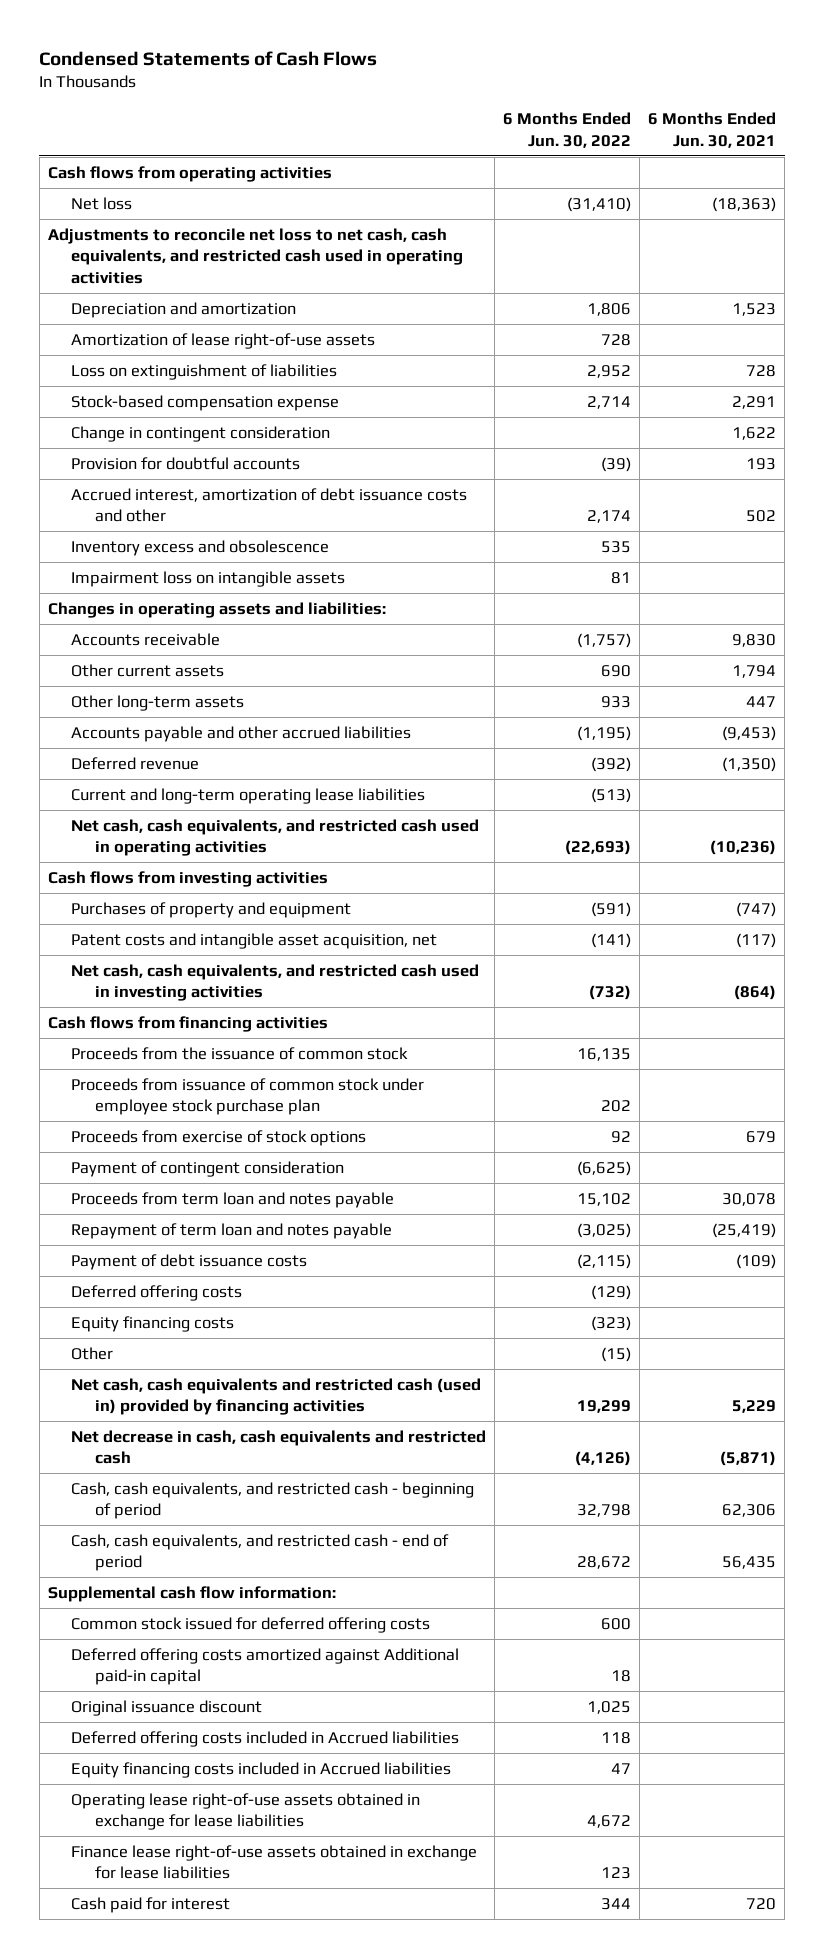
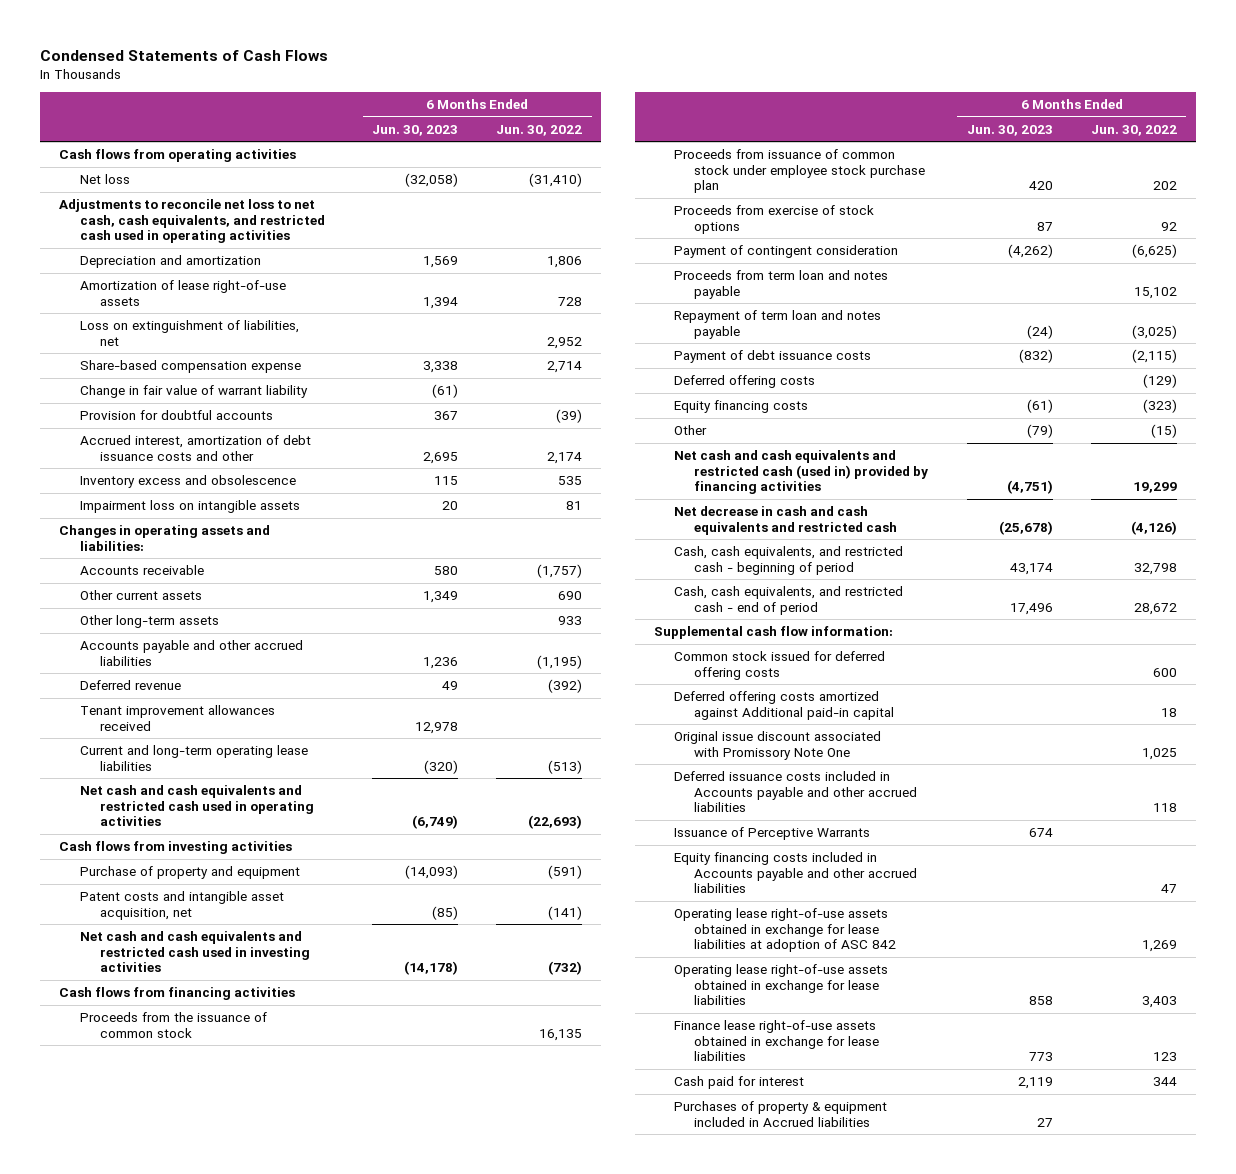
[648,112,777,148] 6 Months Ended Jun. 30, 2021 -> none
none -> [372,124,459,136] Jun. 30, 2023
[71,425,331,442] Change in contingent consideration -> none
[71,363,338,380] Loss on extinguishment of liabilities -> [79,319,299,346] Loss on extinguishment of liabilities, net
[71,394,340,411] Stock-based compensation expense -> [79,359,301,373] Share-based compensation expense
none -> [79,384,308,398] Change in fair value of warrant liability
none -> [79,704,275,731] Tenant improvement allowances received
[71,818,480,857] Net cash, cash equivalents, and restricted cash used in operating activities -> [79,784,314,827] Net cash and cash equivalents and restricted cash used in operating activities
[71,901,352,918] Purchases of property and equipment -> [79,865,300,879] Purchase of property and equipment
[71,963,480,1002] Net cash, cash equivalents, and restricted cash used in investing activities -> [79,930,310,973] Net cash and cash equivalents and restricted cash used in investing activities
[71,1377,482,1416] Net cash, cash equivalents and restricted cash (used in) provided by financing activities -> [673,449,929,495] Net cash and cash equivalents and restricted cash (used in) provided by financing activities
[71,1429,487,1465] Net decrease in cash, cash equivalents and restricted cash -> [673,505,898,535] Net decrease in cash and cash equivalents and restricted cash
[71,1699,263,1716] Original issuance discount -> [673,730,881,760] Original issue discount associated with Promissory Note One
[71,1730,460,1747] Deferred offering costs included in Accrued liabilities -> [673,770,918,813] Deferred issuance costs included in Accounts payable and other accrued liabilities
none -> [673,826,870,840] Issuance of Perceptive Warrants
[71,1761,452,1778] Equity financing costs included in Accrued liabilities -> [673,851,918,894] Equity financing costs included in Accounts payable and other accrued liabilities
none -> [673,907,897,953] Operating lease right-of-use assets obtained in exchange for lease liabilities at adoption of ASC 842
[587,1815,632,1829] 4,672 -> [1141,996,1177,1009] 3,403
none -> [673,1100,887,1127] Purchases of property & equipment included in Accrued liabilities

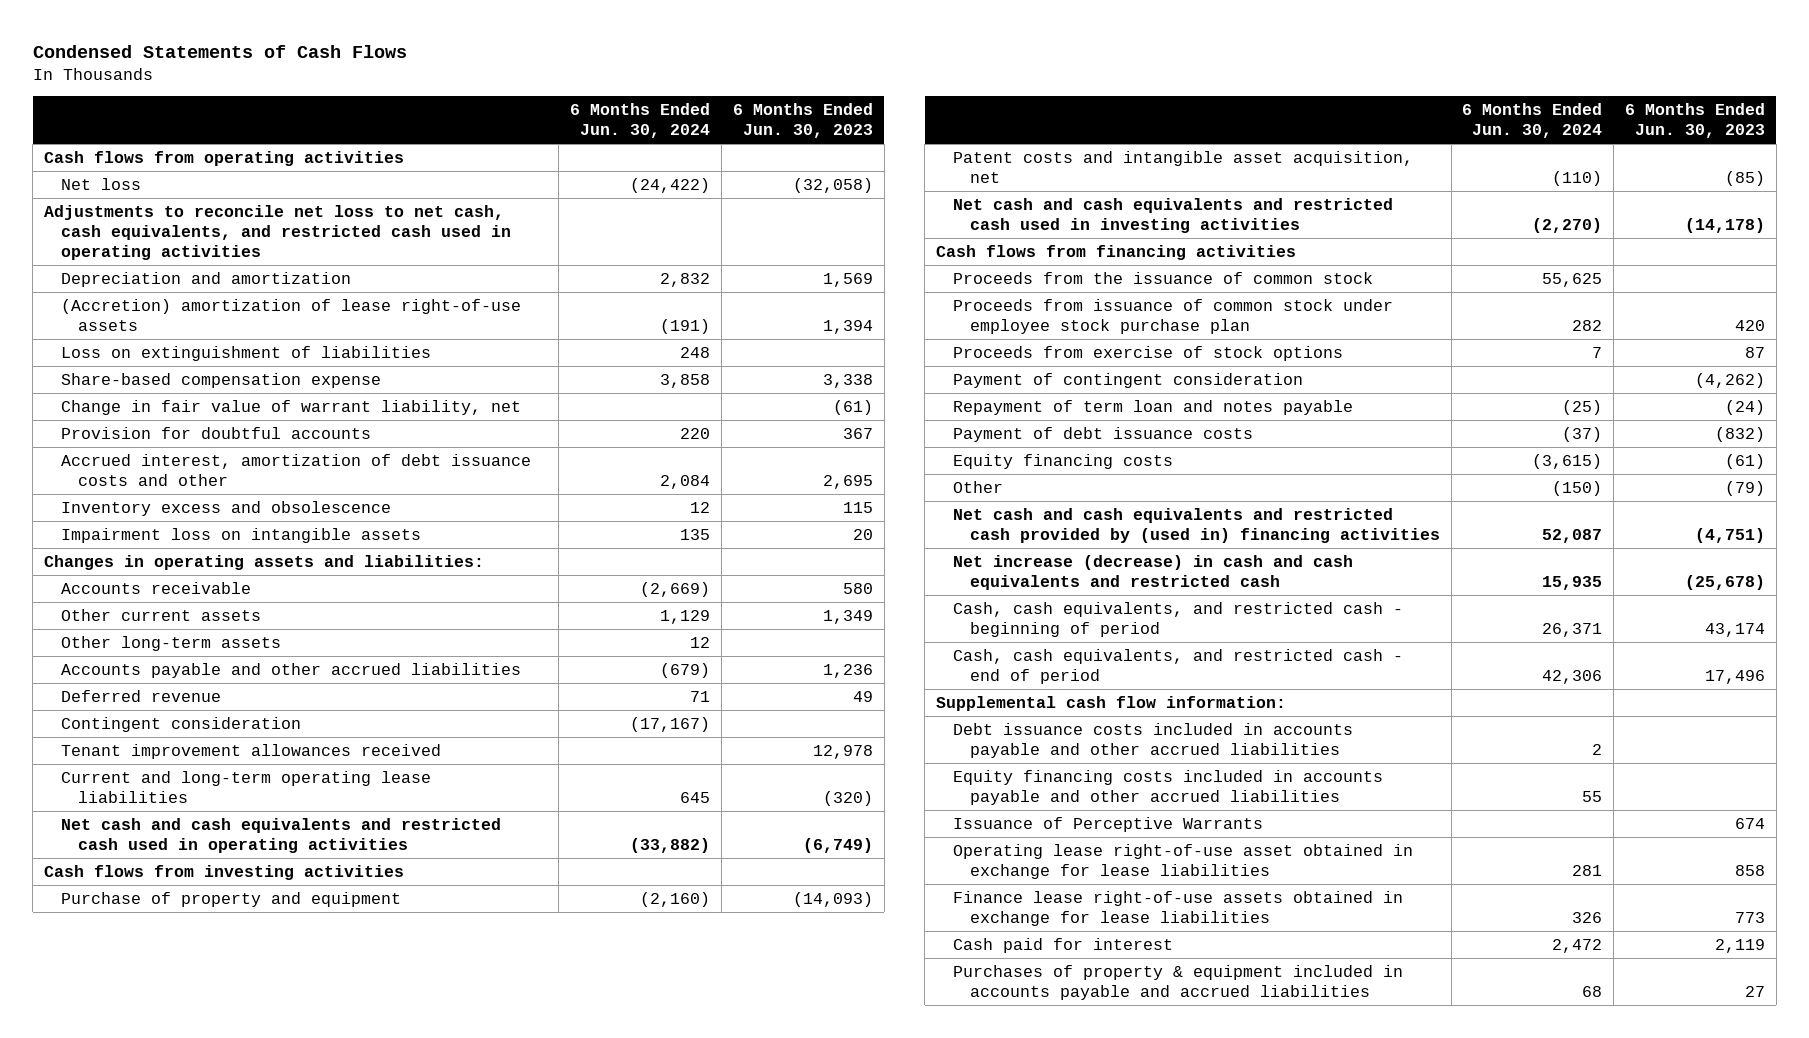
[496,124,583,136] Jun. 30, 2022 -> none
none -> [570,103,711,139] 6 Months Ended Jun. 30, 2024
[79,279,286,306] Amortization of lease right-of-use assets -> [60,299,521,332] (Accretion) amortization of lease right-of-use assets
[79,319,299,346] Loss on extinguishment of liabilities, net -> [60,346,431,362] Loss on extinguishment of liabilities
[79,384,308,398] Change in fair value of warrant liability -> [60,400,521,416] Change in fair value of warrant liability, net
none -> [60,717,301,733] Contingent consideration
[673,269,888,299] Proceeds from term loan and notes payable -> none
[673,374,815,388] Deferred offering costs -> none
[673,449,929,495] Net cash and cash equivalents and restricted cash (used in) provided by financing activities -> [952,508,1440,544] Net cash and cash equivalents and restricted cash provided by (used in) financing activities
[673,505,898,535] Net decrease in cash and cash equivalents and restricted cash -> [952,555,1353,591] Net increase (decrease) in cash and cash equivalents and restricted cash
[673,650,885,680] Common stock issued for deferred offering costs -> none
[673,690,895,720] Deferred offering costs amortized against Additional paid-in capital -> none
[673,730,881,760] Original issue discount associated with Promissory Note One -> none
[673,770,918,813] Deferred issuance costs included in Accounts payable and other accrued liabilities -> [952,723,1353,759] Debt issuance costs included in accounts payable and other accrued liabilities
none -> [952,770,1383,806] Equity financing costs included in accounts payable and other accrued liabilities
[673,851,918,894] Equity financing costs included in Accounts payable and other accrued liabilities -> none
[673,907,897,953] Operating lease right-of-use assets obtained in exchange for lease liabilities at adoption of ASC 842 -> none
[673,963,888,1006] Operating lease right-of-use assets obtained in exchange for lease liabilities -> [952,844,1413,880] Operating lease right-of-use asset obtained in exchange for lease liabilities
[673,1100,887,1127] Purchases of property & equipment included in Accrued liabilities -> [952,965,1403,1001] Purchases of property & equipment included in accounts payable and accrued liabilities

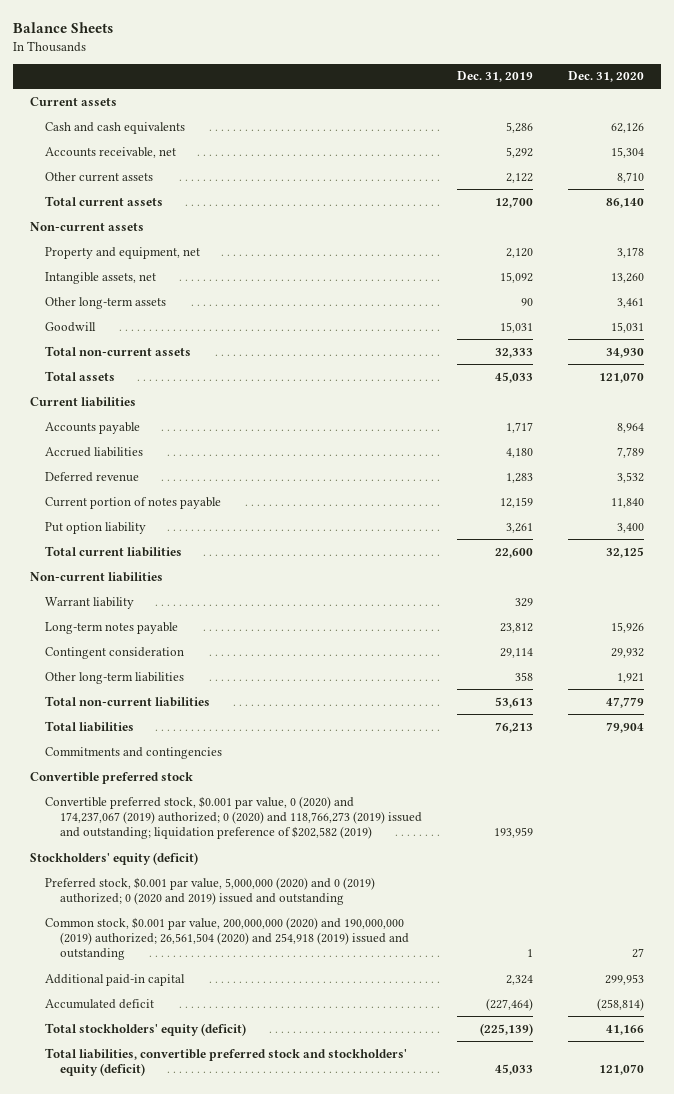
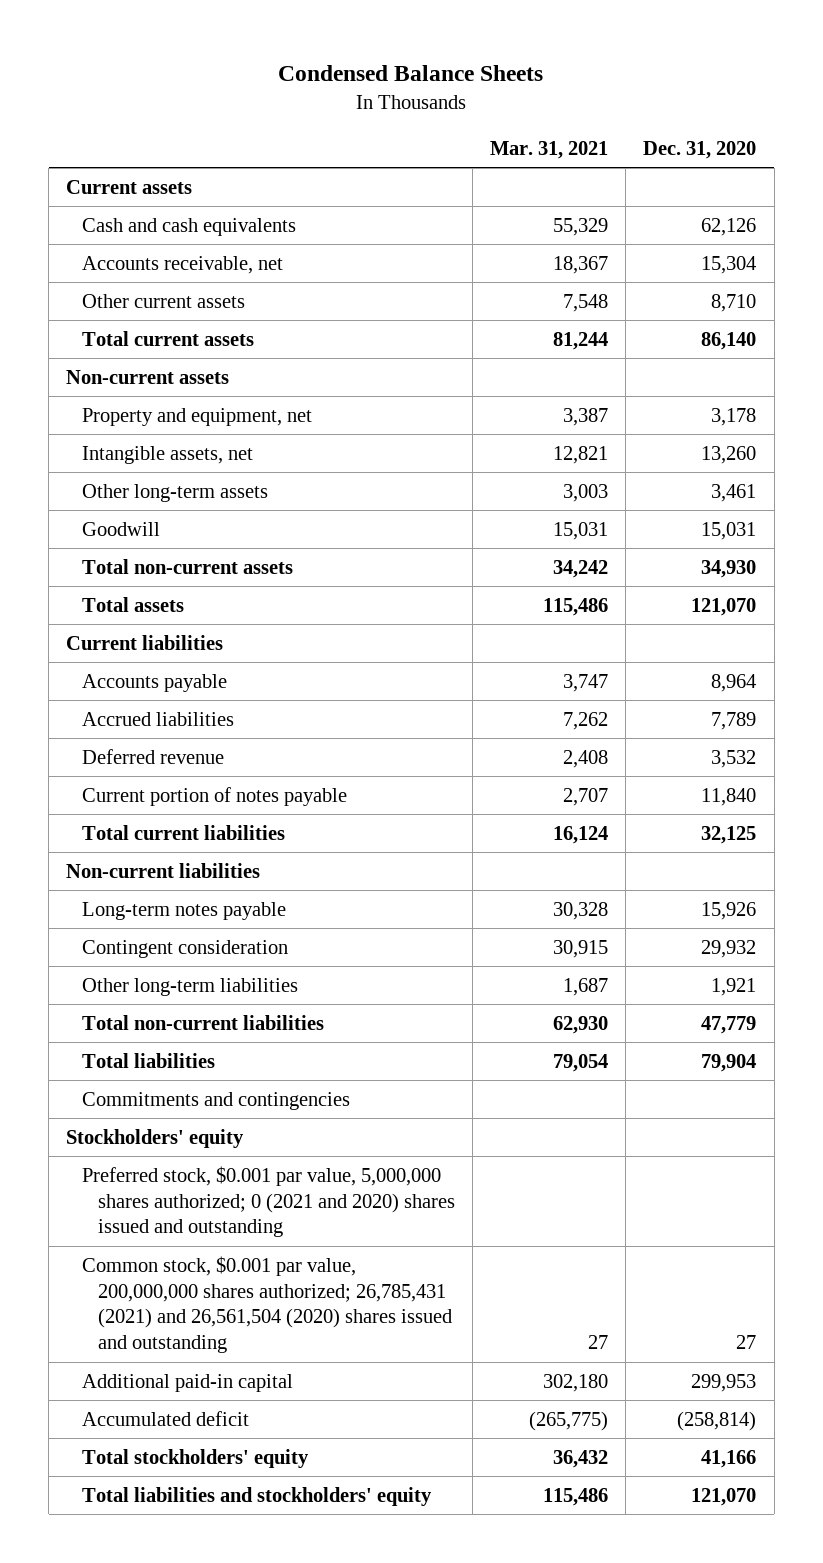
[12,22,113,34] Balance Sheets -> [278,64,544,81] Condensed Balance Sheets
[457,71,534,83] Dec. 31, 2019 -> none
none -> [490,140,609,159] Mar. 31, 2021
[45,521,147,534] Put option liability -> none
[45,596,135,609] Warrant liability -> none
[30,771,194,784] Convertible preferred stock -> none
[45,795,423,840] Convertible preferred stock, $0.001 par value, 0 (2020) and 174,237,067 (2019) authorized; 0 (2020) and 118,766,273 (2019) issued and outstanding; liquidation preference of $202,582 (2019) -> none
[30,851,199,865] Stockholders' equity (deficit) -> [66,1128,245,1148] Stockholders' equity
[45,876,376,906] Preferred stock, $0.001 par value, 5,000,000 (2020) and 0 (2019) authorized; 0 (2020 and 2019) issued and outstanding -> [82,1165,455,1238] Preferred stock, $0.001 par value, 5,000,000 shares authorized; 0 (2021 and 2020) shares issued and outstanding
[45,916,410,961] Common stock, $0.001 par value, 200,000,000 (2020) and 190,000,000 (2019) authorized; 26,561,504 (2020) and 254,918 (2019) issued and outstanding -> [82,1255,452,1354] Common stock, $0.001 par value, 200,000,000 shares authorized; 26,785,431 (2021) and 26,561,504 (2020) shares issued and outstanding
[45,1022,247,1036] Total stockholders' equity (deficit) -> [82,1448,310,1468] Total stockholders' equity
[45,1047,408,1077] Total liabilities, convertible preferred stock and stockholders' equity (deficit) -> [82,1486,433,1506] Total liabilities and stockholders' equity

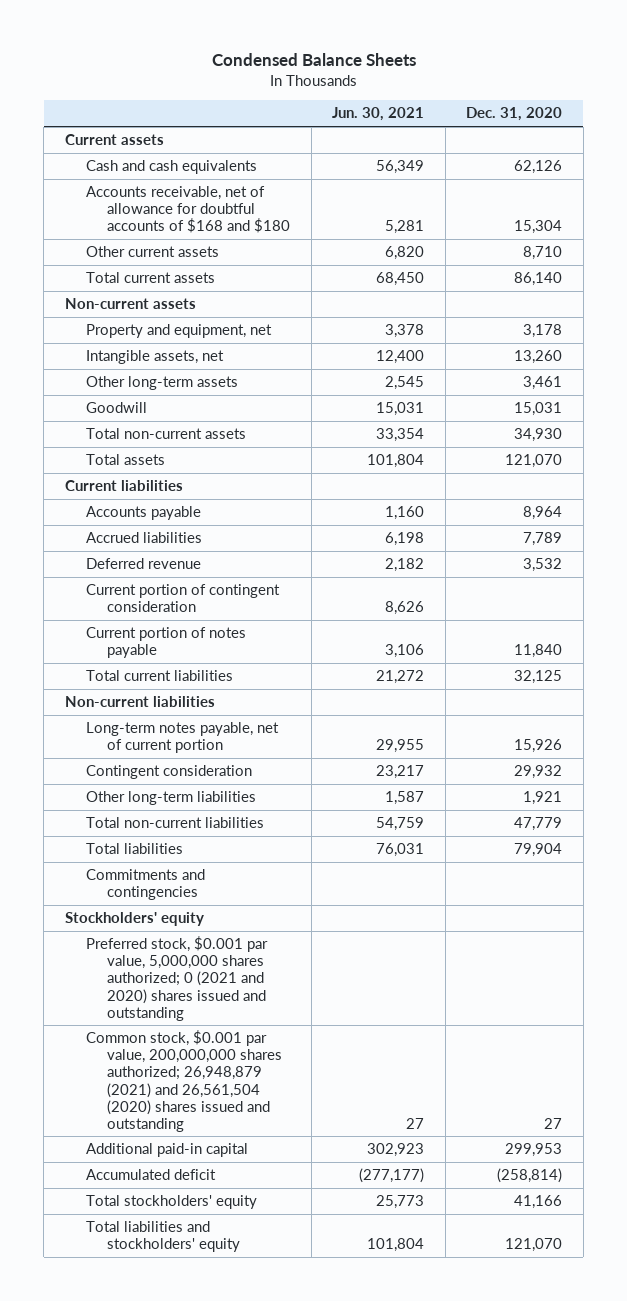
[490,140,609,159] Mar. 31, 2021 -> none
none -> [332,107,425,122] Jun. 30, 2021
[82,255,284,274] Accounts receivable, net -> [85,186,291,234] Accounts receivable, net of allowance for doubtful accounts of $168 and $180
none -> [85,584,280,613] Current portion of contingent consideration
[82,901,287,920] Long-term notes payable -> [85,722,279,754] Long-term notes payable, net of current portion
[82,1255,452,1354] Common stock, $0.001 par value, 200,000,000 shares authorized; 26,785,431 (2021) and 26,561,504 (2020) shares issued and outstanding -> [85,1030,283,1132] Common stock, $0.001 par value, 200,000,000 shares authorized; 26,948,879 (2021) and 26,561,504 (2020) shares issued and outstanding

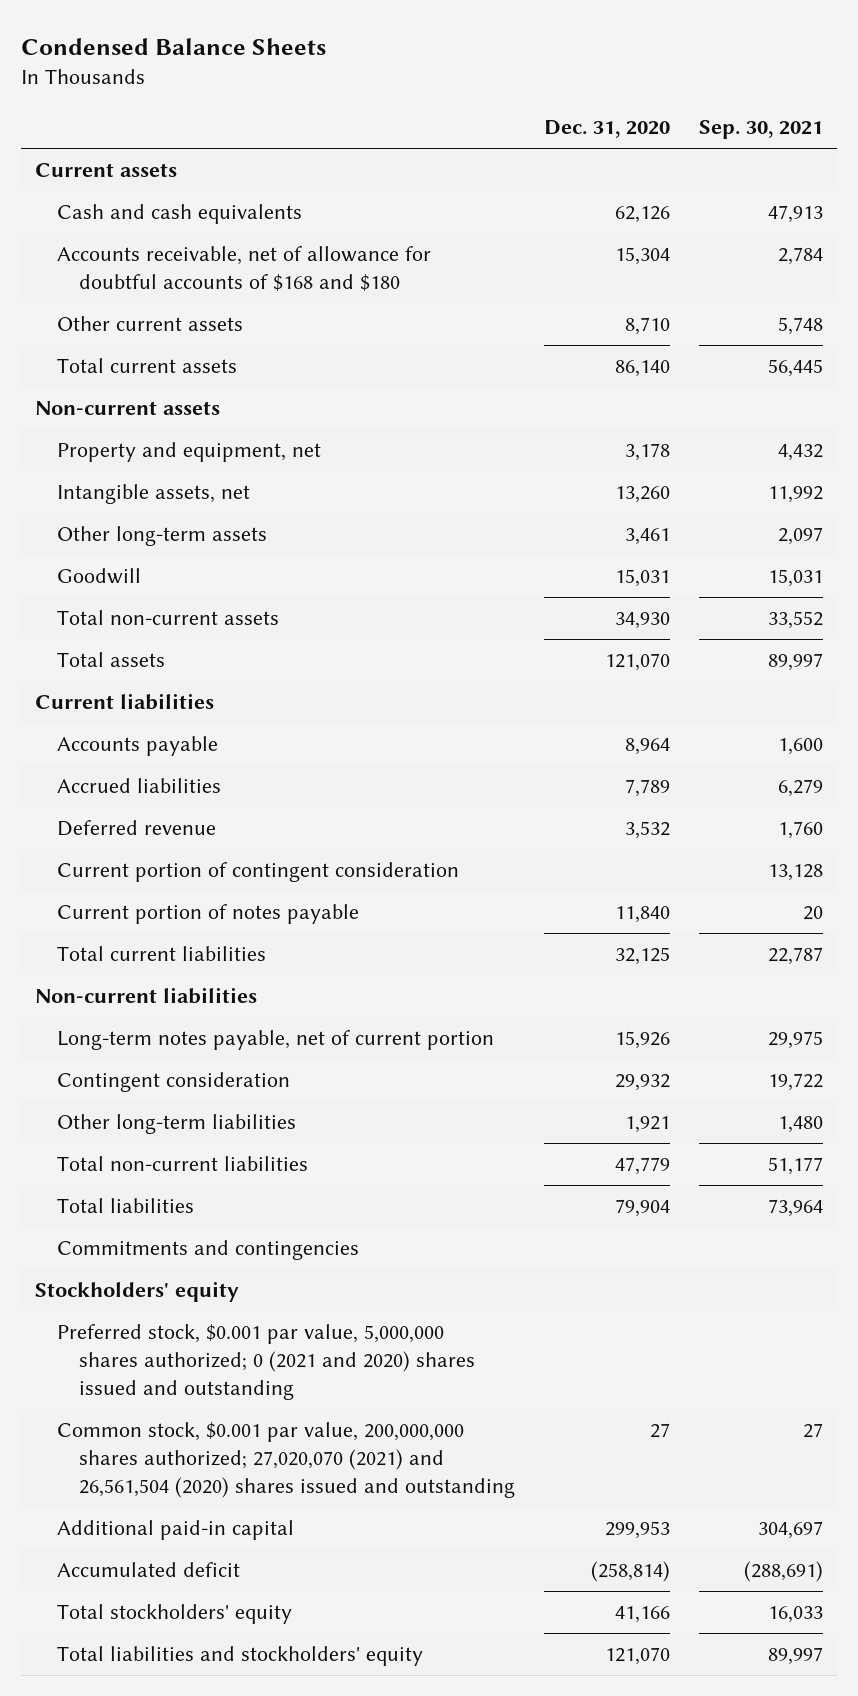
[332,107,425,122] Jun. 30, 2021 -> none
none -> [698,120,823,140] Sep. 30, 2021
[85,1030,283,1132] Common stock, $0.001 par value, 200,000,000 shares authorized; 26,948,879 (2021) and 26,561,504 (2020) shares issued and outstanding -> [57,1422,516,1499] Common stock, $0.001 par value, 200,000,000 shares authorized; 27,020,070 (2021) and 26,561,504 (2020) shares issued and outstanding

